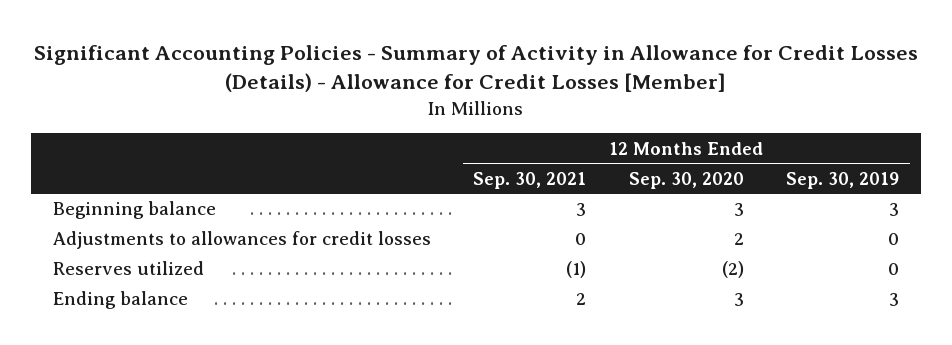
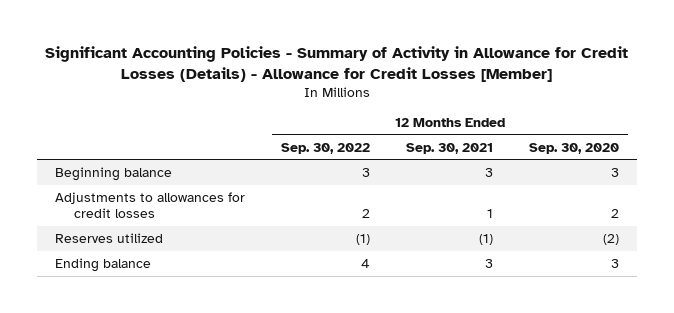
[786,171,900,189] Sep. 30, 2019 -> none
none -> [281,142,371,154] Sep. 30, 2022
[575,233,587,246] 0 -> [486,209,493,219] 1
[576,293,587,306] 2 -> [484,258,493,268] 3

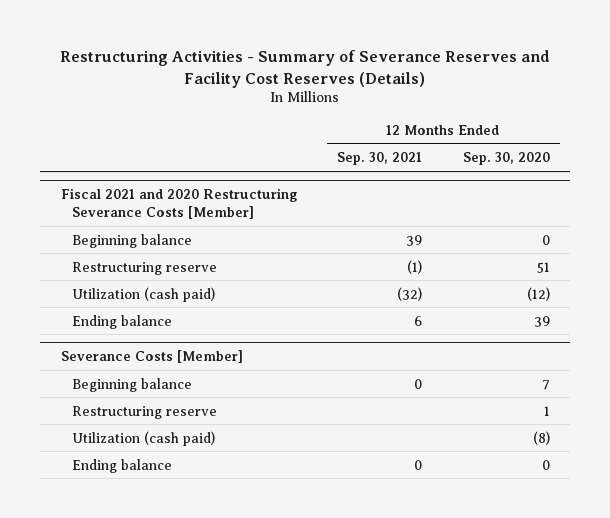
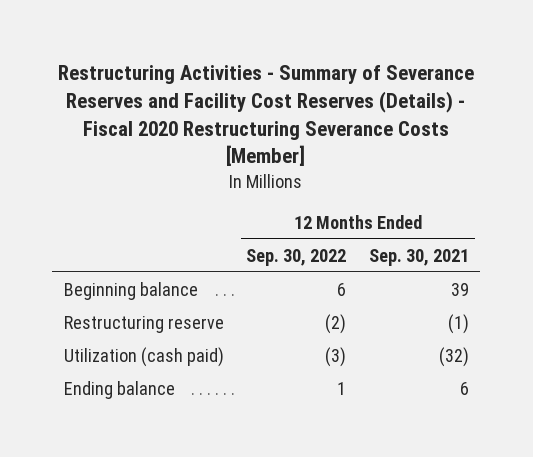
[60,50,551,88] Restructuring Activities - Summary of Severance Reserves and Facility Cost Reserves (Details) -> [58,64,475,167] Restructuring Activities - Summary of Severance Reserves and Facility Cost Reserves (Details) - Fiscal 2020 Restructuring Severance Costs [Member]
[462,152,550,166] Sep. 30, 2020 -> none
none -> [246,248,347,266] Sep. 30, 2022
[60,188,297,220] Fiscal 2021 and 2020 Restructuring Severance Costs [Member] -> none
[60,350,243,364] Severance Costs [Member] -> none
[71,377,192,392] Beginning balance -> none
[71,405,217,419] Restructuring reserve -> none
[71,430,215,446] Utilization (cash paid) -> none
[71,458,172,473] Ending balance -> none

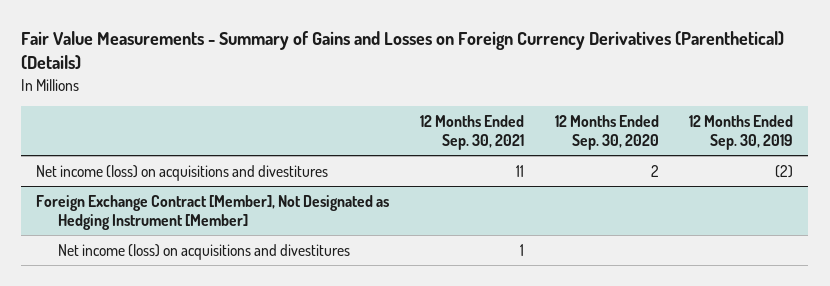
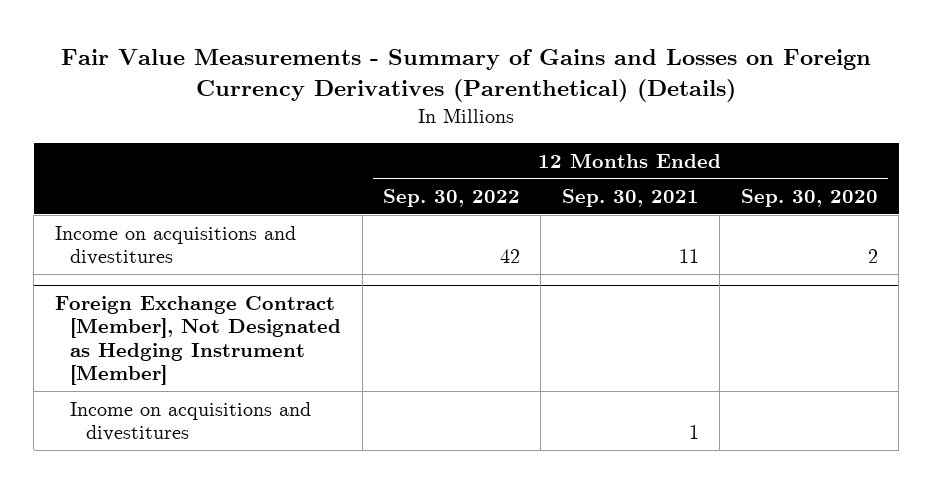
[689,114,794,150] 12 Months Ended Sep. 30, 2019 -> none
none -> [383,188,521,207] Sep. 30, 2022
[36,164,329,181] Net income (loss) on acquisitions and divestitures -> [54,225,296,265] Income on acquisitions and divestitures
[57,243,350,260] Net income (loss) on acquisitions and divestitures -> [70,401,312,441] Income on acquisitions and divestitures

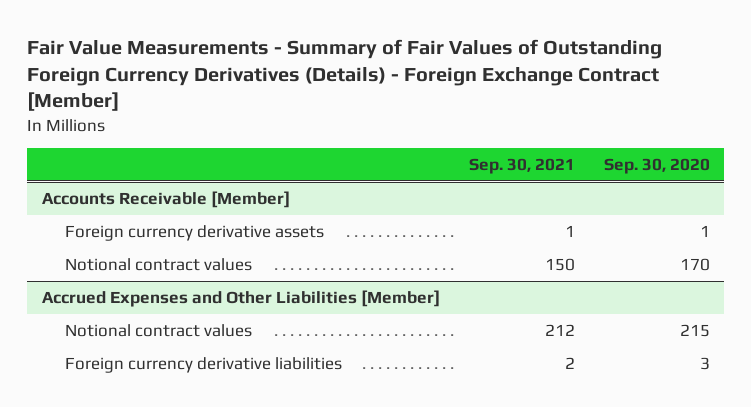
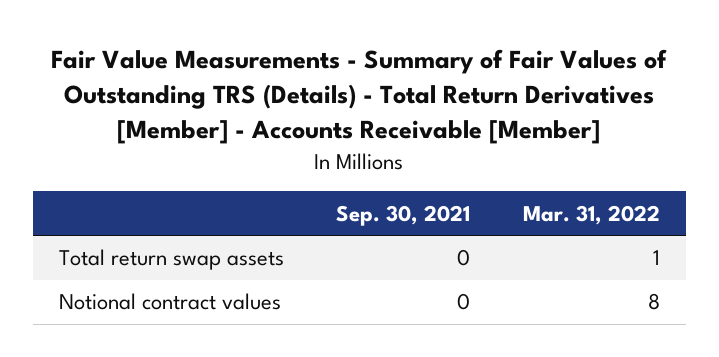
[27,38,663,112] Fair Value Measurements - Summary of Fair Values of Outstanding Foreign Currency Derivatives (Details) - Foreign Exchange Contract [Member] -> [51,49,668,145] Fair Value Measurements - Summary of Fair Values of Outstanding TRS (Details) - Total Return Derivatives [Member] - Accounts Receivable [Member]
[603,158,710,175] Sep. 30, 2020 -> none
none -> [522,204,660,225] Mar. 31, 2022
[41,191,290,209] Accounts Receivable [Member] -> none
[65,225,325,242] Foreign currency derivative assets -> none
[41,290,440,308] Accrued Expenses and Other Liabilities [Member] -> none
[65,324,253,338] Notional contract values -> none
[65,357,343,374] Foreign currency derivative liabilities -> none
none -> [59,249,285,271] Total return swap assets
[544,258,575,272] 150 -> [457,293,471,311] 0

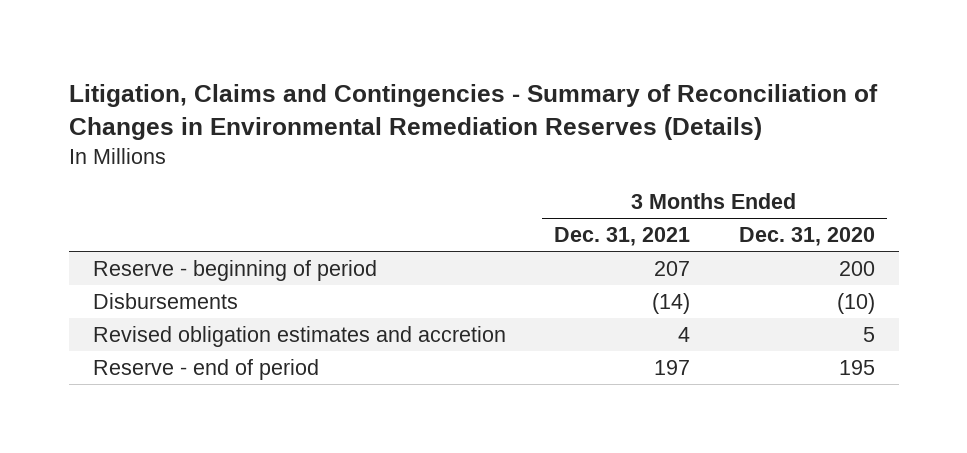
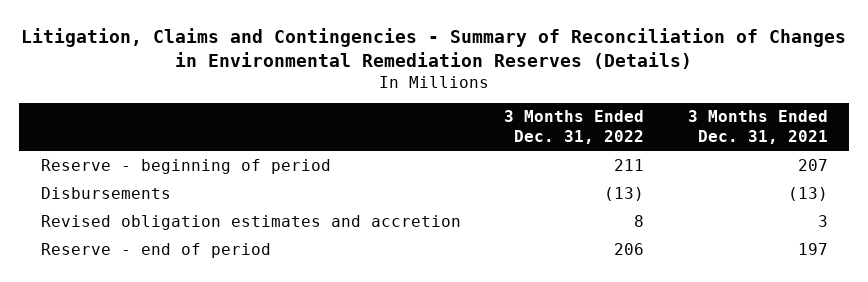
[738,227,875,247] Dec. 31, 2020 -> none
none -> [504,110,645,144] 3 Months Ended Dec. 31, 2022
[652,292,691,314] (14) -> [787,186,828,201] (13)
[678,326,691,342] 4 -> [817,214,828,227] 3

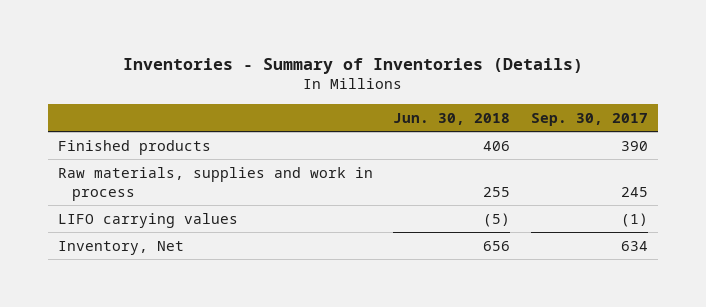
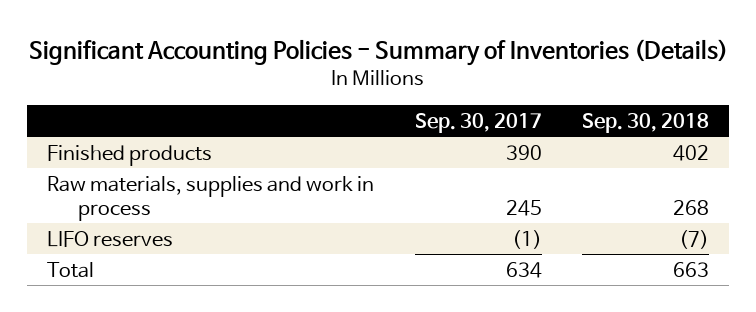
[122,57,583,74] Inventories - Summary of Inventories (Details) -> [29,39,729,67] Significant Accounting Policies - Summary of Inventories (Details)
[393,112,511,125] Jun. 30, 2018 -> none
none -> [582,113,710,134] Sep. 30, 2018
[57,212,238,228] LIFO carrying values -> [47,230,174,247] LIFO reserves
[57,240,184,255] Inventory, Net -> [47,261,95,278] Total

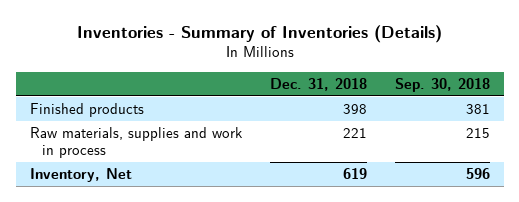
[29,39,729,67] Significant Accounting Policies - Summary of Inventories (Details) -> [76,24,442,43] Inventories - Summary of Inventories (Details)
[414,113,542,134] Sep. 30, 2017 -> none
none -> [269,77,367,91] Dec. 31, 2018
[47,230,174,247] LIFO reserves -> none
[47,261,95,278] Total -> none
[673,144,710,161] 402 -> [465,104,490,115] 381
[673,200,710,216] 268 -> [465,128,490,139] 215
none -> [29,168,132,183] Inventory, Net

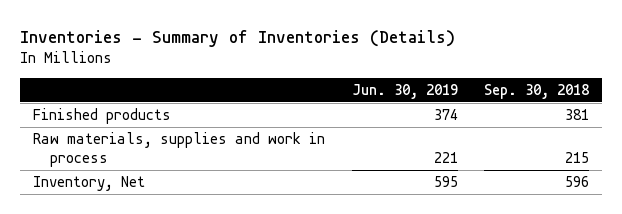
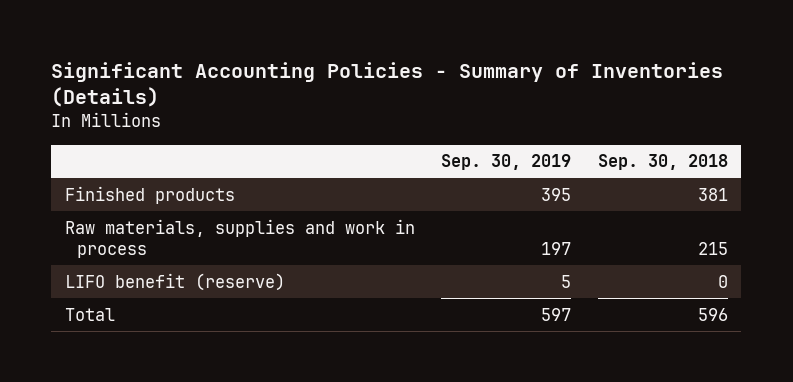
[19,30,455,48] Inventories - Summary of Inventories (Details) -> [51,61,724,108] Significant Accounting Policies - Summary of Inventories (Details)
[351,84,458,100] Jun. 30, 2019 -> none
none -> [441,154,572,171] Sep. 30, 2019
none -> [64,272,285,291] LIFO benefit (reserve)
[33,176,146,192] Inventory, Net -> [64,307,115,321] Total

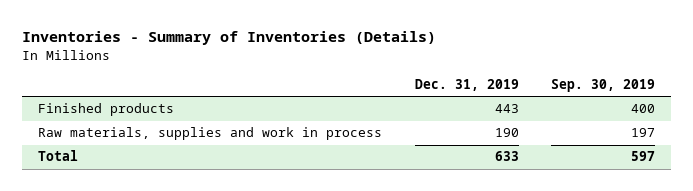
[51,61,724,108] Significant Accounting Policies - Summary of Inventories (Details) -> [21,31,436,46] Inventories - Summary of Inventories (Details)
[598,154,729,171] Sep. 30, 2018 -> none
none -> [414,79,519,92] Dec. 31, 2019
[541,187,572,201] 395 -> [631,104,656,114] 400
[64,272,285,291] LIFO benefit (reserve) -> none

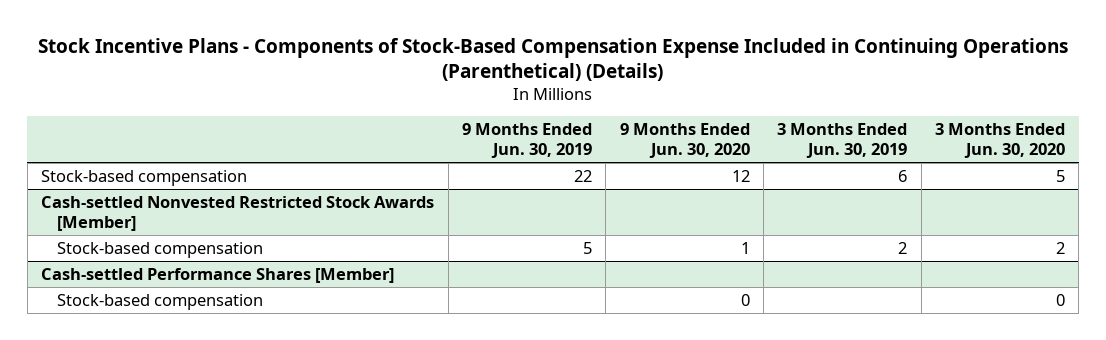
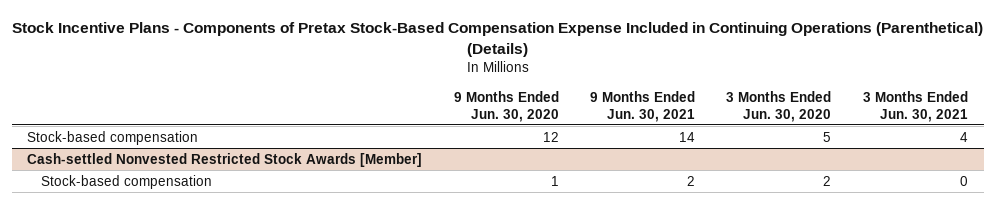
[38,37,1069,81] Stock Incentive Plans - Components of Stock-Based Compensation Expense Included in Continuing Operations (Parenthetical) (Details) -> [11,21,983,57] Stock Incentive Plans - Components of Pretax Stock-Based Compensation Expense Included in Continuing Operations (Parenthetical) (Details)
[461,123,592,159] 9 Months Ended Jun. 30, 2019 -> none
[777,123,908,159] 3 Months Ended Jun. 30, 2019 -> none
none -> [590,90,696,122] 9 Months Ended Jun. 30, 2021
none -> [862,90,968,122] 3 Months Ended Jun. 30, 2021
[41,267,395,283] Cash-settled Performance Shares [Member] -> none
[56,293,263,310] Stock-based compensation -> none

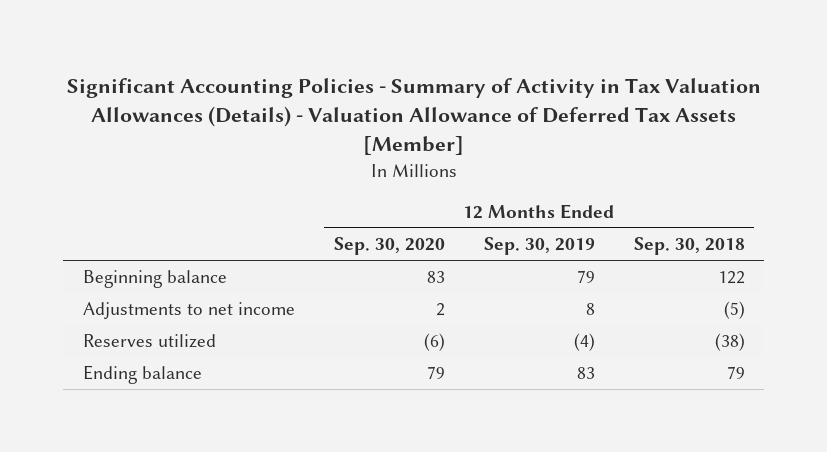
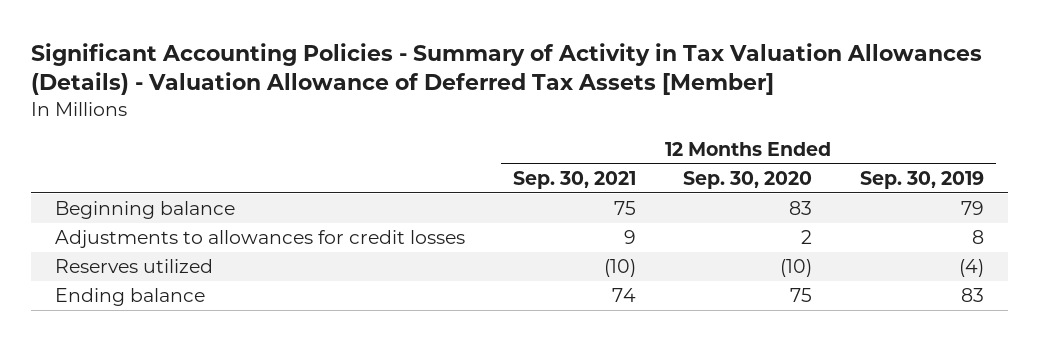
[633,237,745,256] Sep. 30, 2018 -> none
none -> [512,171,636,190] Sep. 30, 2021
[82,302,295,321] Adjustments to net income -> [54,230,465,249] Adjustments to allowances for credit losses
[423,333,445,352] (6) -> [780,259,813,278] (10)
[426,366,445,380] 79 -> [790,288,813,303] 75

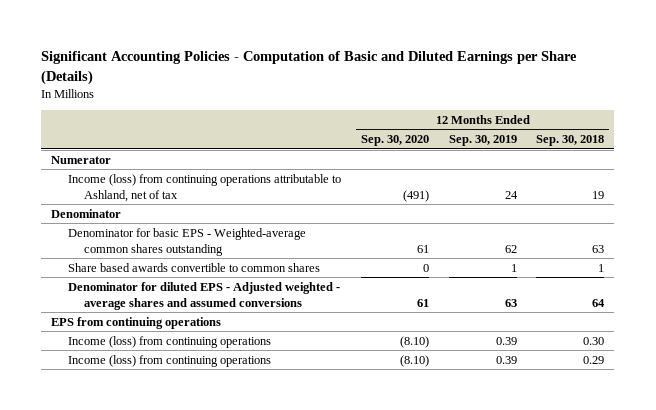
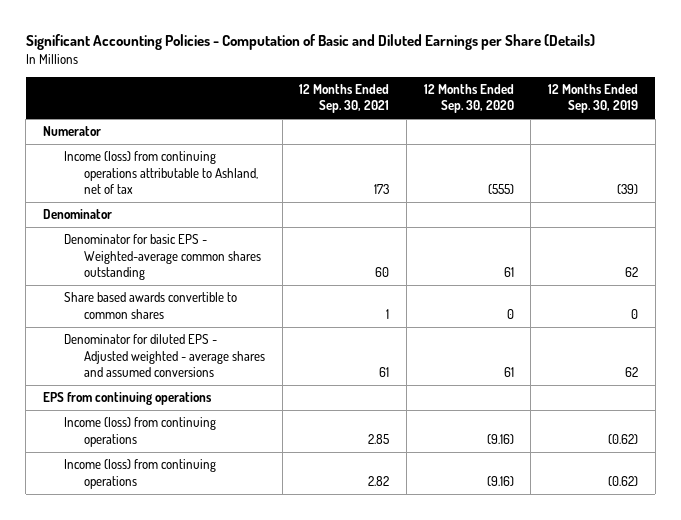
[536,135,605,147] Sep. 30, 2018 -> none
none -> [299,83,390,114] 12 Months Ended Sep. 30, 2021
[402,189,429,202] (491) -> [487,184,514,195] (555)
[504,190,518,199] 24 -> [617,184,639,195] (39)
[510,263,517,272] 1 -> [631,308,639,319] 0
[504,298,517,307] 63 -> [625,367,639,378] 62
[399,335,429,348] (8.10) -> [486,433,514,444] (9.16)
[495,336,517,345] 0.39 -> [608,433,639,444] (0.62)
[399,354,429,367] (8.10) -> [486,475,514,486] (9.16)
[495,355,517,364] 0.39 -> [608,475,639,486] (0.62)

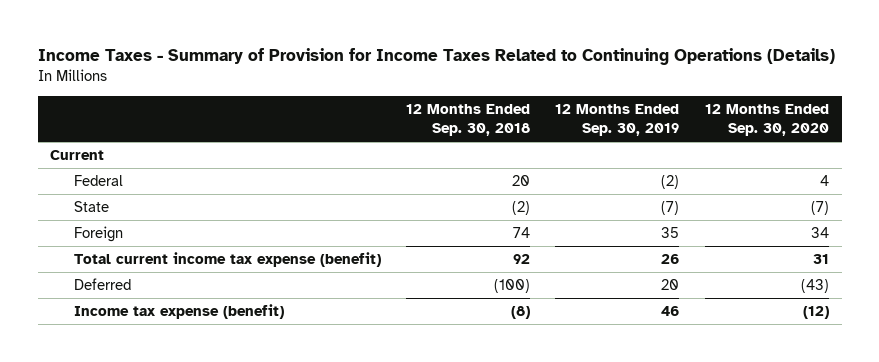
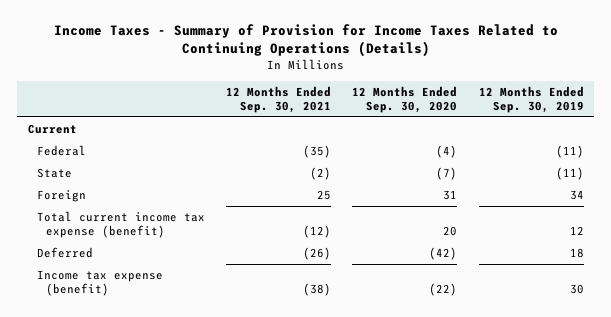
[406,104,531,137] 12 Months Ended Sep. 30, 2018 -> none
none -> [226,85,332,113] 12 Months Ended Sep. 30, 2021
[661,175,680,190] (2) -> [555,145,584,159] (11)
[819,175,829,187] 4 -> [436,145,458,159] (4)
[661,201,680,216] (7) -> [555,167,584,181] (11)
[661,227,680,239] 35 -> [569,190,584,201] 34
[810,227,829,239] 34 -> [443,190,458,201] 31
[661,254,680,265] 26 -> [569,226,584,236] 12
[812,254,829,265] 31 -> [443,226,458,237] 20
[661,279,680,291] 20 -> [569,248,584,259] 18
[800,279,829,294] (43) -> [429,247,458,261] (42)
[661,306,680,317] 46 -> [569,284,584,295] 30
[802,306,829,320] (12) -> [429,283,458,297] (22)

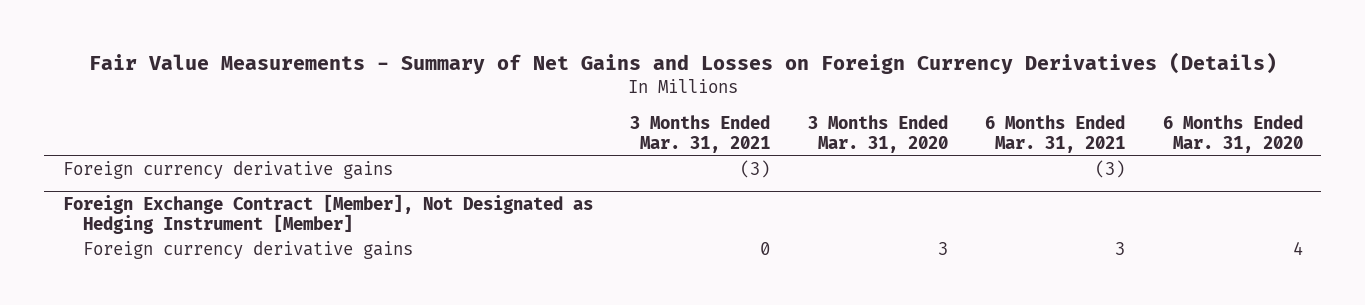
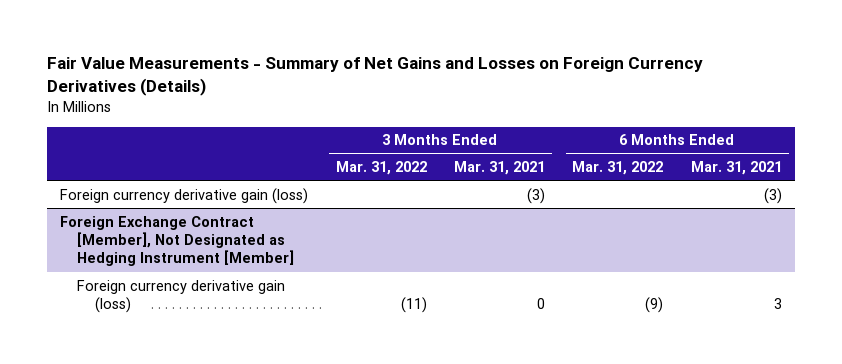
[807,114,948,153] 3 Months Ended Mar. 31, 2020 -> none
[1162,114,1303,153] 6 Months Ended Mar. 31, 2020 -> none
none -> [335,160,427,175] Mar. 31, 2022
none -> [572,160,664,175] Mar. 31, 2022
[62,160,393,179] Foreign currency derivative gains -> [60,187,309,204] Foreign currency derivative gain (loss)
[82,240,413,259] Foreign currency derivative gains -> [77,279,286,314] Foreign currency derivative gain (loss)

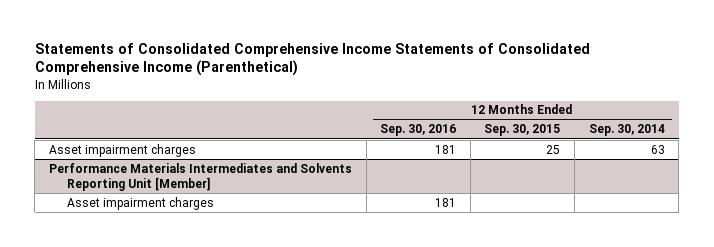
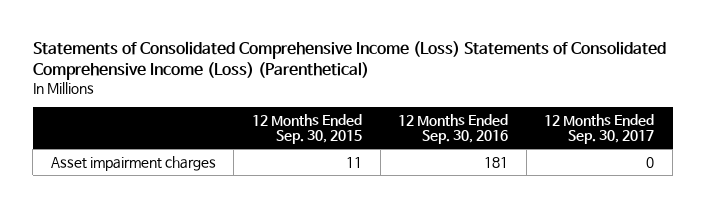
[34,42,590,77] Statements of Consolidated Comprehensive Income Statements of Consolidated Comprehensive Income (Parenthetical) -> [32,40,666,80] Statements of Consolidated Comprehensive Income (Loss) Statements of Consolidated Comprehensive Income (Loss) (Parenthetical)
[588,124,665,137] Sep. 30, 2014 -> none
none -> [544,113,655,145] 12 Months Ended Sep. 30, 2017
[48,162,352,191] Performance Materials Intermediates and Solvents Reporting Unit [Member] -> none
[66,196,214,210] Asset impairment charges -> none
[546,144,561,154] 25 -> [345,156,362,168] 11

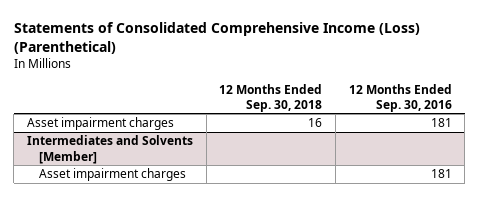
[32,40,666,80] Statements of Consolidated Comprehensive Income (Loss) Statements of Consolidated Comprehensive Income (Loss) (Parenthetical) -> [13,21,420,54] Statements of Consolidated Comprehensive Income (Loss) (Parenthetical)
[251,113,362,145] 12 Months Ended Sep. 30, 2015 -> none
[544,113,655,145] 12 Months Ended Sep. 30, 2017 -> none
none -> [219,83,323,112] 12 Months Ended Sep. 30, 2018
none -> [27,135,194,164] Intermediates and Solvents [Member]
none -> [38,168,186,182] Asset impairment charges

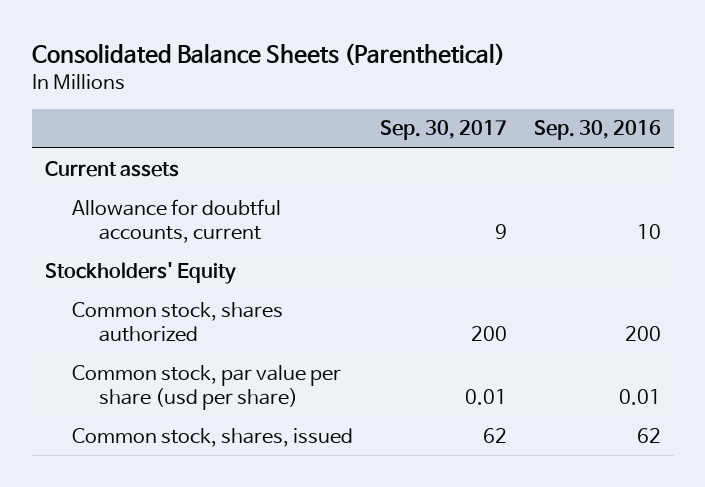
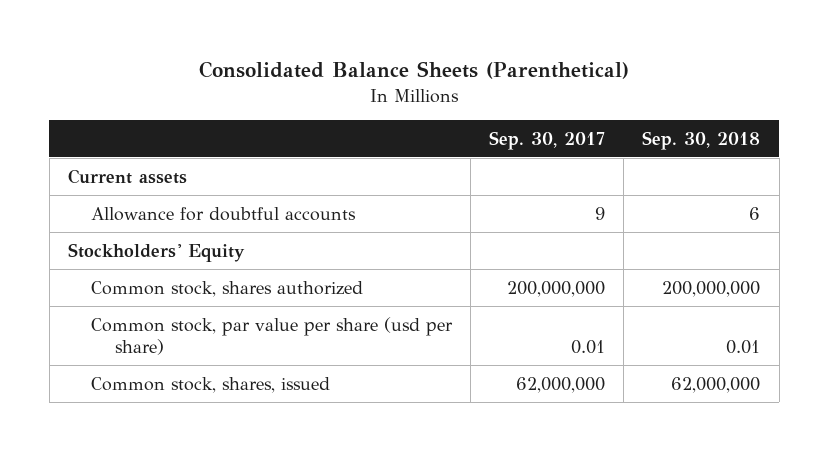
[533,120,661,141] Sep. 30, 2016 -> none
none -> [642,130,761,150] Sep. 30, 2018
[71,198,281,243] Allowance for doubtful accounts, current -> [91,206,357,221] Allowance for doubtful accounts
[470,325,507,341] 200 -> [507,280,606,297] 200,000,000
[482,427,507,443] 62 -> [516,376,606,393] 62,000,000

